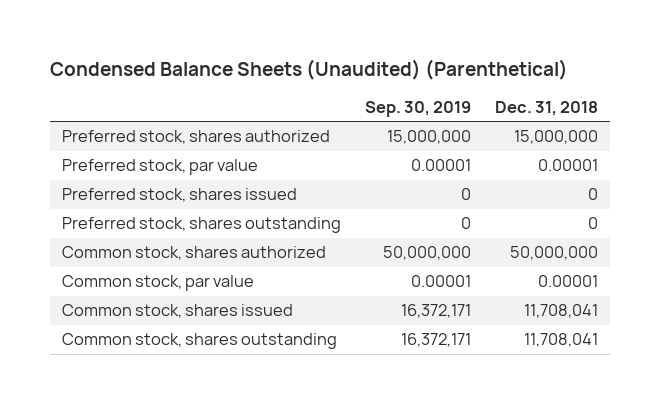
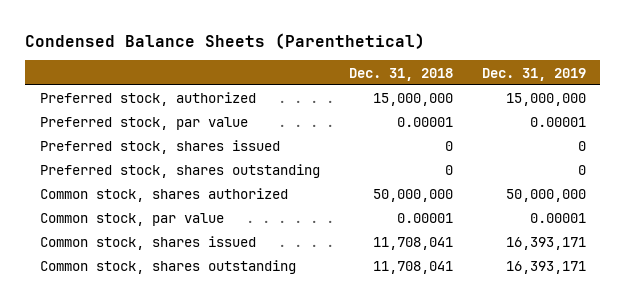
[49,58,568,80] Condensed Balance Sheets (Unaudited) (Parenthetical) -> [25,32,426,49] Condensed Balance Sheets (Parenthetical)
[365,100,472,117] Sep. 30, 2019 -> none
none -> [481,67,586,81] Dec. 31, 2019
[61,130,330,145] Preferred stock, shares authorized -> [39,92,256,107] Preferred stock, authorized

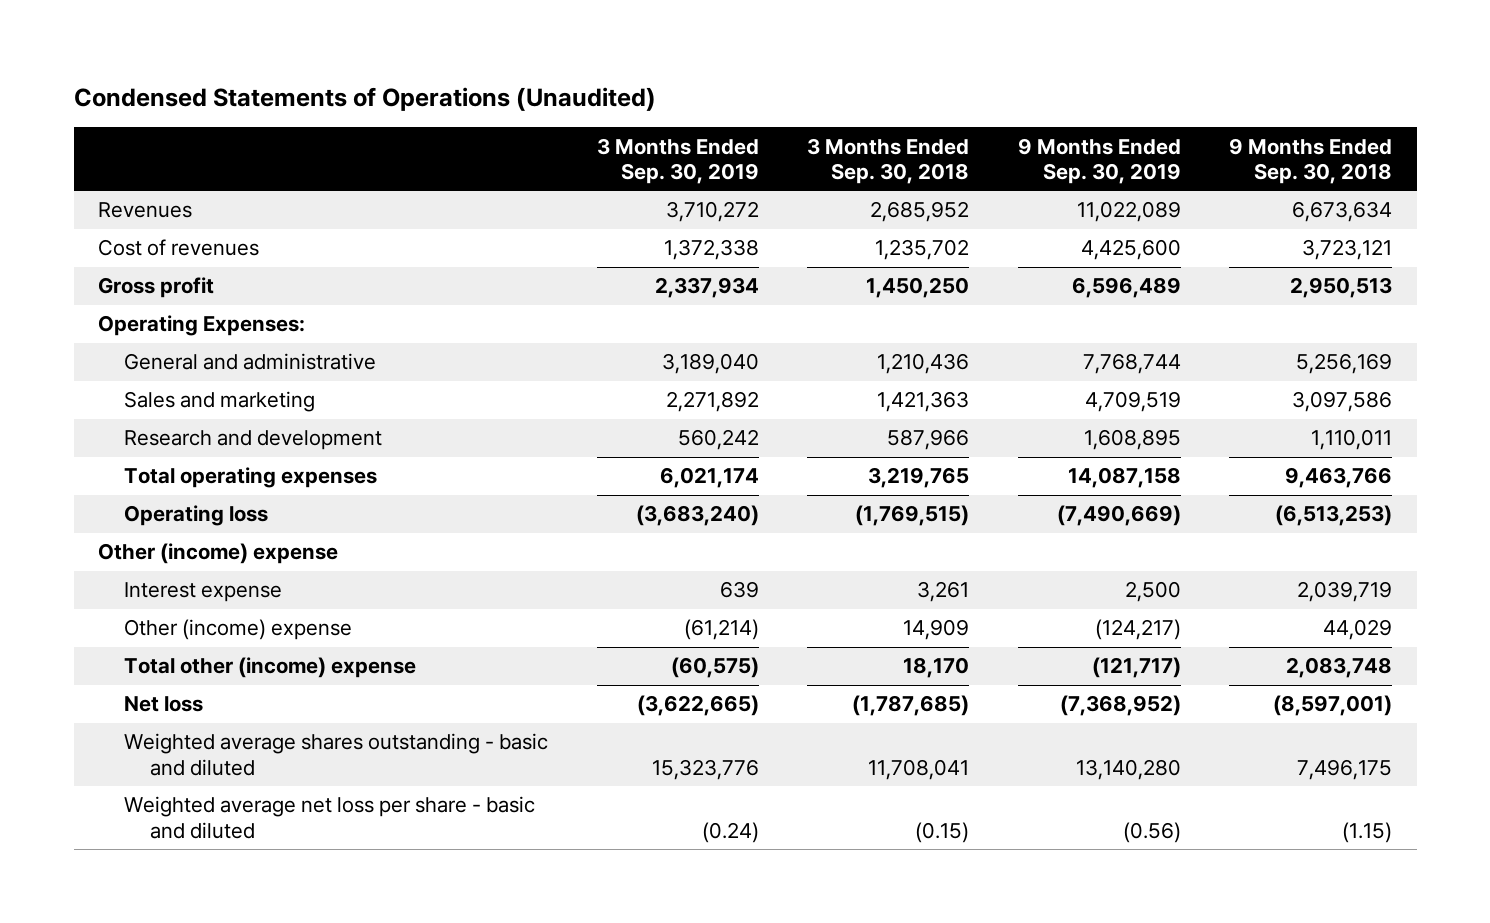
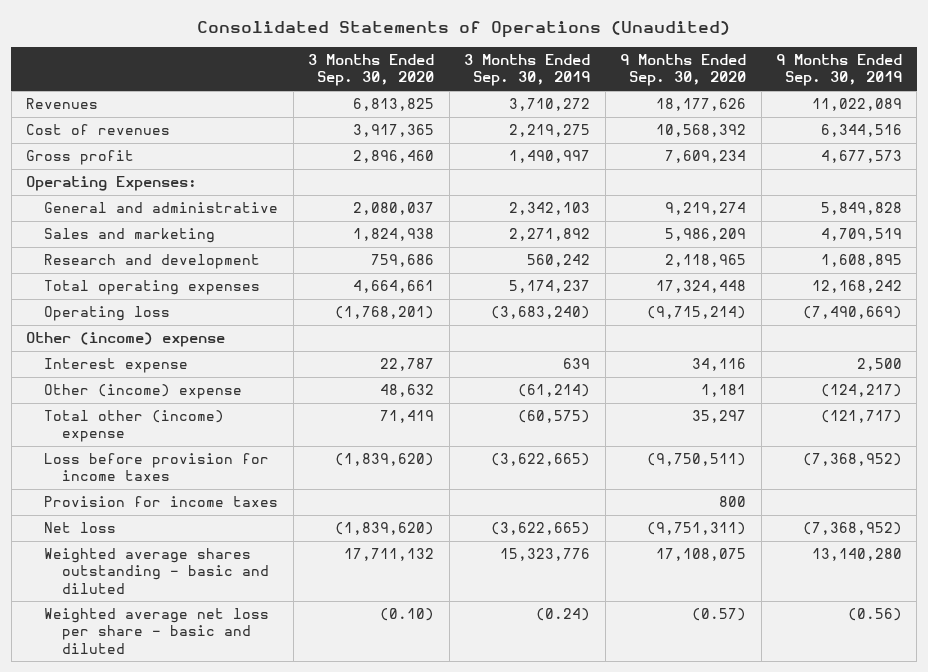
[73,87,656,112] Condensed Statements of Operations (Unaudited) -> [197,20,731,38] Consolidated Statements of Operations (Unaudited)
[807,137,970,184] 3 Months Ended Sep. 30, 2018 -> none
[1229,137,1393,184] 9 Months Ended Sep. 30, 2018 -> none
none -> [308,54,435,87] 3 Months Ended Sep. 30, 2020
none -> [620,54,747,87] 9 Months Ended Sep. 30, 2020
[663,239,759,261] 1,372,338 -> [509,124,591,138] 2,219,275
[1080,239,1181,261] 4,425,600 -> [820,124,902,138] 6,344,516
[654,277,759,299] 2,337,934 -> [509,150,591,164] 1,490,997
[1071,277,1181,299] 6,596,489 -> [820,150,902,164] 4,677,573
[661,353,759,375] 3,189,040 -> [509,202,591,216] 2,342,103
[1082,353,1181,375] 7,768,744 -> [820,202,902,216] 5,849,828
[659,467,759,489] 6,021,174 -> [509,280,591,294] 5,174,237
[1067,467,1181,489] 14,087,158 -> [811,280,902,294] 12,168,242
none -> [44,453,270,482] Loss before provision for income taxes
none -> [44,496,279,508] Provision for income taxes

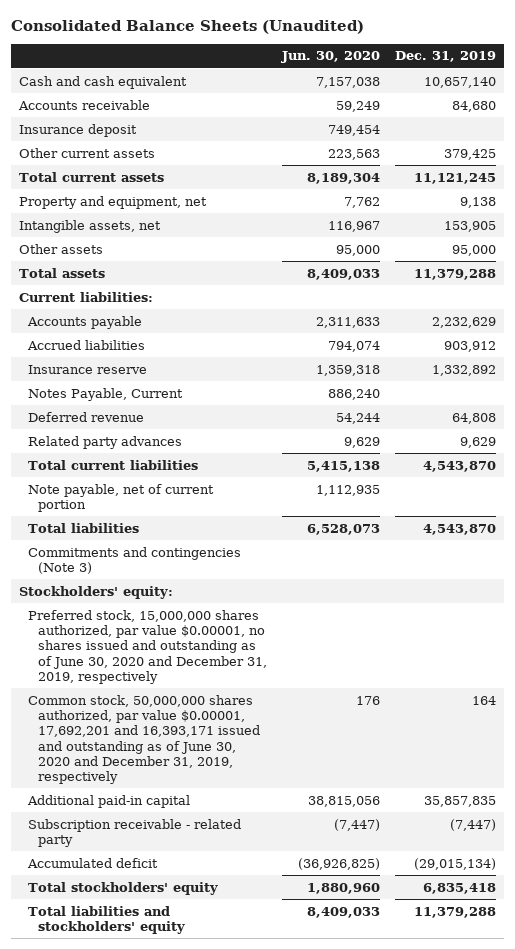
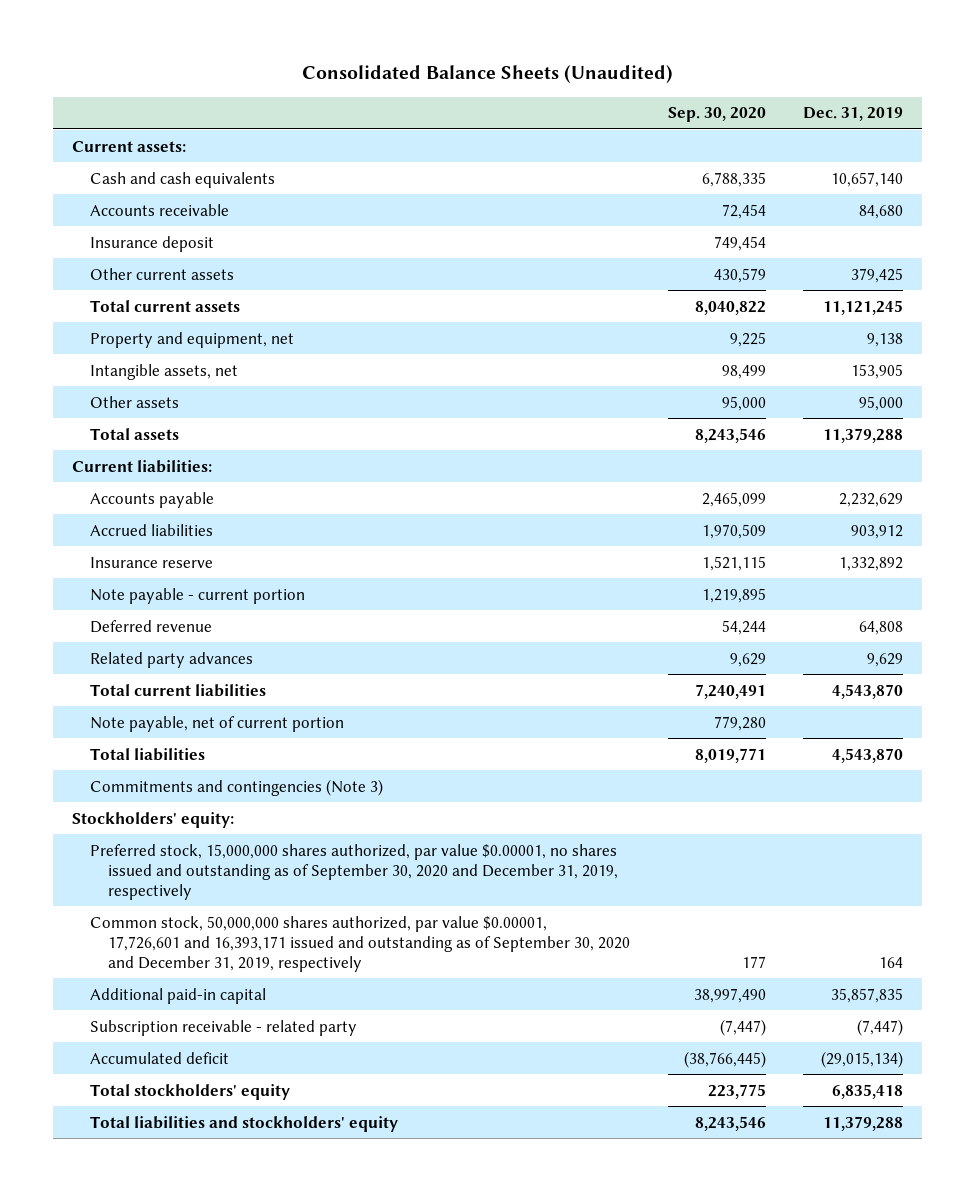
[281,51,381,64] Jun. 30, 2020 -> none
none -> [667,107,766,123] Sep. 30, 2020
none -> [71,140,186,152] Current assets:
[18,75,187,89] Cash and cash equivalent -> [89,171,275,188] Cash and cash equivalents
[28,387,184,401] Notes Payable, Current -> [89,587,305,604] Note payable - current portion
[28,609,267,684] Preferred stock, 15,000,000 shares authorized, par value $0.00001, no shares issued and outstanding as of June 30, 2020 and December 31, 2019, respectively -> [89,843,618,901] Preferred stock, 15,000,000 shares authorized, par value $0.00001, no shares issued and outstanding as of September 30, 2020 and December 31, 2019, respectively
[28,694,260,785] Common stock, 50,000,000 shares authorized, par value $0.00001, 17,692,201 and 16,393,171 issued and outstanding as of June 30, 2020 and December 31, 2019, respectively -> [89,915,630,973] Common stock, 50,000,000 shares authorized, par value $0.00001, 17,726,601 and 16,393,171 issued and outstanding as of September 30, 2020 and December 31, 2019, respectively

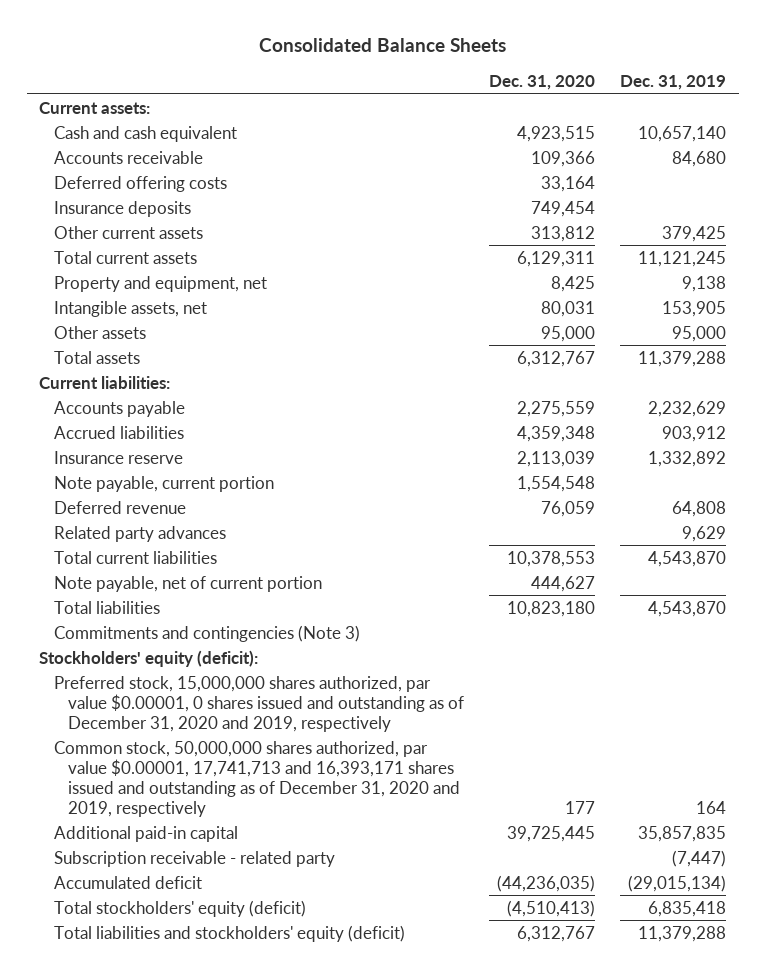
[301,65,673,84] Consolidated Balance Sheets (Unaudited) -> [258,38,506,53] Consolidated Balance Sheets
[667,107,766,123] Sep. 30, 2020 -> none
none -> [488,75,595,91] Dec. 31, 2020
[89,171,275,188] Cash and cash equivalents -> [53,125,237,142] Cash and cash equivalent
none -> [53,175,227,192] Deferred offering costs
[89,235,214,252] Insurance deposit -> [53,200,191,217] Insurance deposits
[89,587,305,604] Note payable - current portion -> [53,475,274,492] Note payable, current portion
[71,811,234,828] Stockholders' equity: -> [39,649,259,667] Stockholders' equity (deficit):
[89,843,618,901] Preferred stock, 15,000,000 shares authorized, par value $0.00001, no shares issued and outstanding as of September 30, 2020 and December 31, 2019, respectively -> [53,675,464,732] Preferred stock, 15,000,000 shares authorized, par value $0.00001, 0 shares issued and outstanding as of December 31, 2020 and 2019, respectively
[89,915,630,973] Common stock, 50,000,000 shares authorized, par value $0.00001, 17,726,601 and 16,393,171 issued and outstanding as of September 30, 2020 and December 31, 2019, respectively -> [53,740,460,817] Common stock, 50,000,000 shares authorized, par value $0.00001, 17,741,713 and 16,393,171 shares issued and outstanding as of December 31, 2020 and 2019, respectively
[89,1083,290,1100] Total stockholders' equity -> [53,899,306,917] Total stockholders' equity (deficit)
[89,1115,398,1132] Total liabilities and stockholders' equity -> [53,924,405,942] Total liabilities and stockholders' equity (deficit)

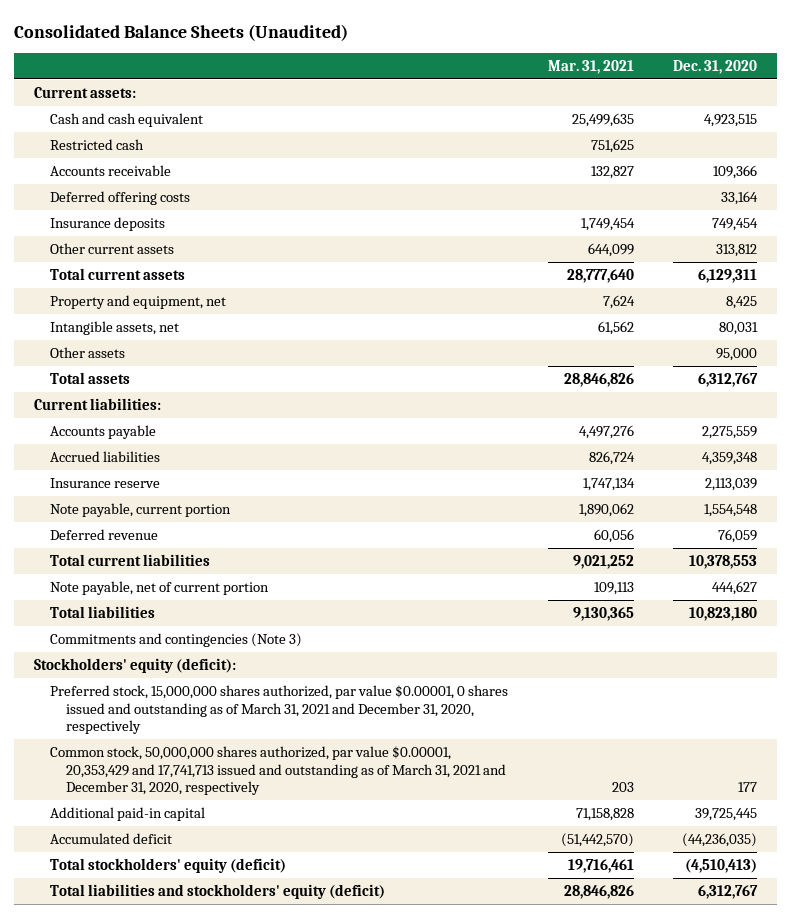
[258,38,506,53] Consolidated Balance Sheets -> [13,23,348,41] Consolidated Balance Sheets (Unaudited)
[619,75,726,91] Dec. 31, 2019 -> none
none -> [547,60,634,75] Mar. 31, 2021
none -> [49,139,144,151] Restricted cash
[53,525,226,542] Related party advances -> none
[53,675,464,732] Preferred stock, 15,000,000 shares authorized, par value $0.00001, 0 shares issued and outstanding as of December 31, 2020 and 2019, respectively -> [49,685,508,735] Preferred stock, 15,000,000 shares authorized, par value $0.00001, 0 shares issued and outstanding as of March 31, 2021 and December 31, 2020, respectively
[53,740,460,817] Common stock, 50,000,000 shares authorized, par value $0.00001, 17,741,713 and 16,393,171 shares issued and outstanding as of December 31, 2020 and 2019, respectively -> [49,746,507,796] Common stock, 50,000,000 shares authorized, par value $0.00001, 20,353,429 and 17,741,713 issued and outstanding as of March 31, 2021 and December 31, 2020, respectively
[53,850,335,867] Subscription receivable - related party -> none

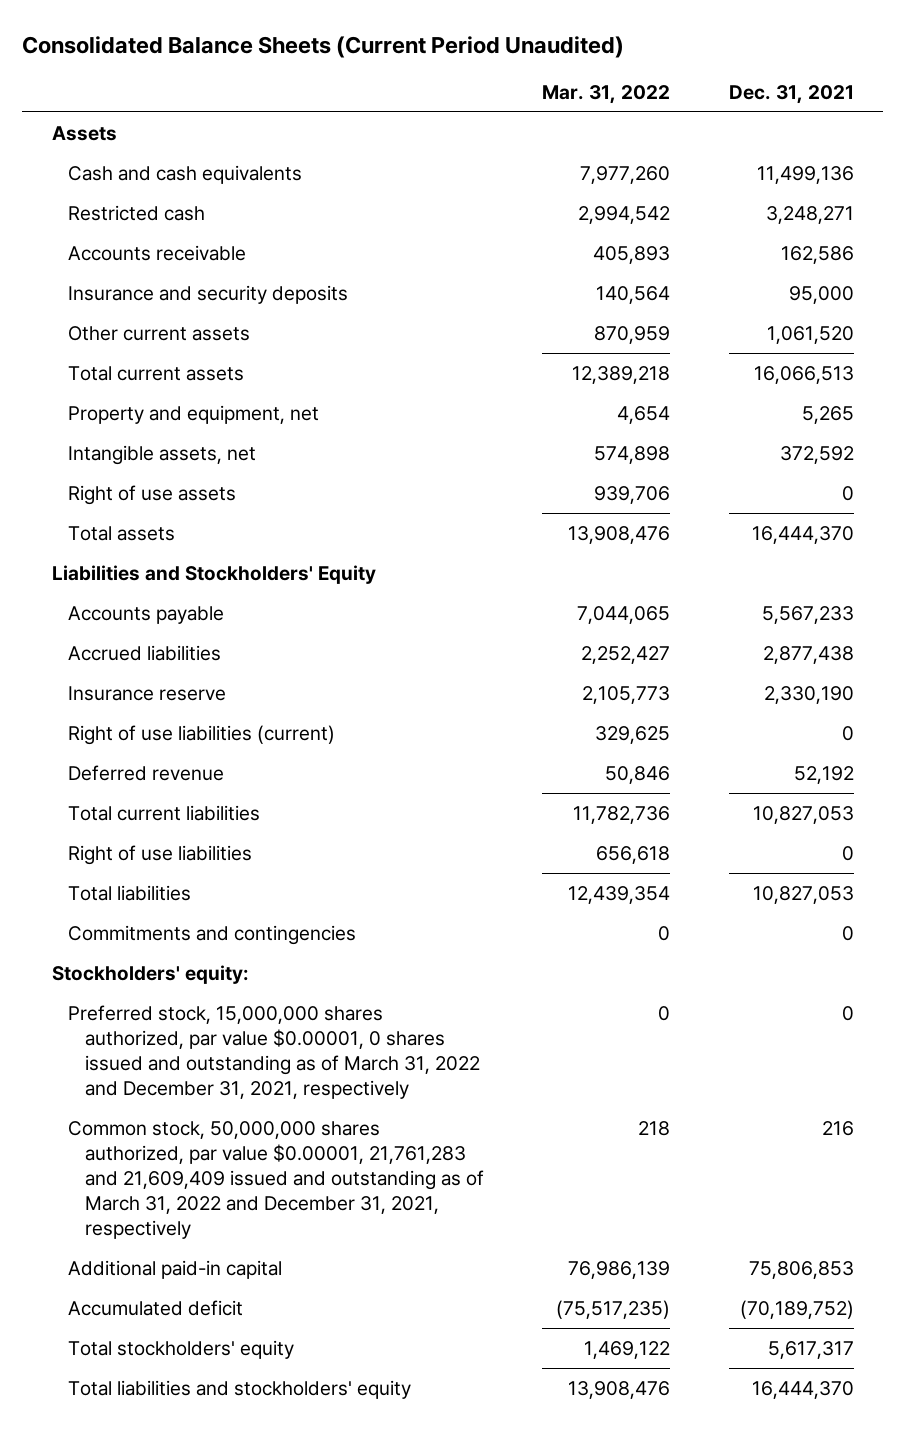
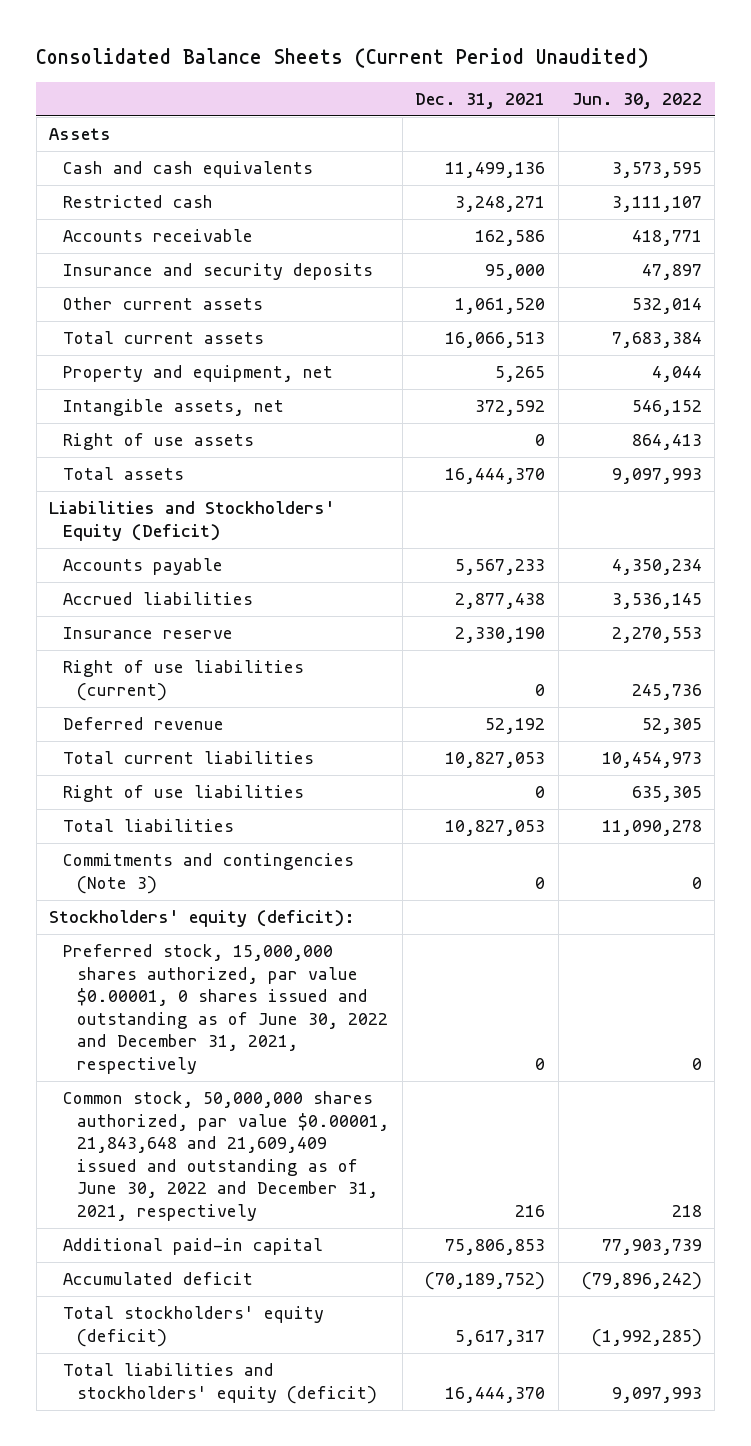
[542,84,671,104] Mar. 31, 2022 -> none
none -> [571,93,702,110] Jun. 30, 2022
[51,564,376,584] Liabilities and Stockholders' Equity -> [49,501,336,541] Liabilities and Stockholders' Equity (Deficit)
[68,924,357,945] Commitments and contingencies -> [63,853,355,894] Commitments and contingencies (Note 3)
[51,964,249,984] Stockholders' equity: -> [49,910,356,928] Stockholders' equity (deficit):
[68,1004,481,1100] Preferred stock, 15,000,000 shares authorized, par value $0.00001, 0 shares issued and outstanding as of March 31, 2022 and December 31, 2021, respectively -> [63,944,388,1074] Preferred stock, 15,000,000 shares authorized, par value $0.00001, 0 shares issued and outstanding as of June 30, 2022 and December 31, 2021, respectively
[68,1120,485,1240] Common stock, 50,000,000 shares authorized, par value $0.00001, 21,761,283 and 21,609,409 issued and outstanding as of March 31, 2022 and December 31, 2021, respectively -> [63,1091,389,1221] Common stock, 50,000,000 shares authorized, par value $0.00001, 21,843,648 and 21,609,409 issued and outstanding as of June 30, 2022 and December 31, 2021, respectively
[68,1339,295,1359] Total stockholders' equity -> [63,1306,325,1347] Total stockholders' equity (deficit)
[68,1379,412,1399] Total liabilities and stockholders' equity -> [63,1363,377,1404] Total liabilities and stockholders' equity (deficit)

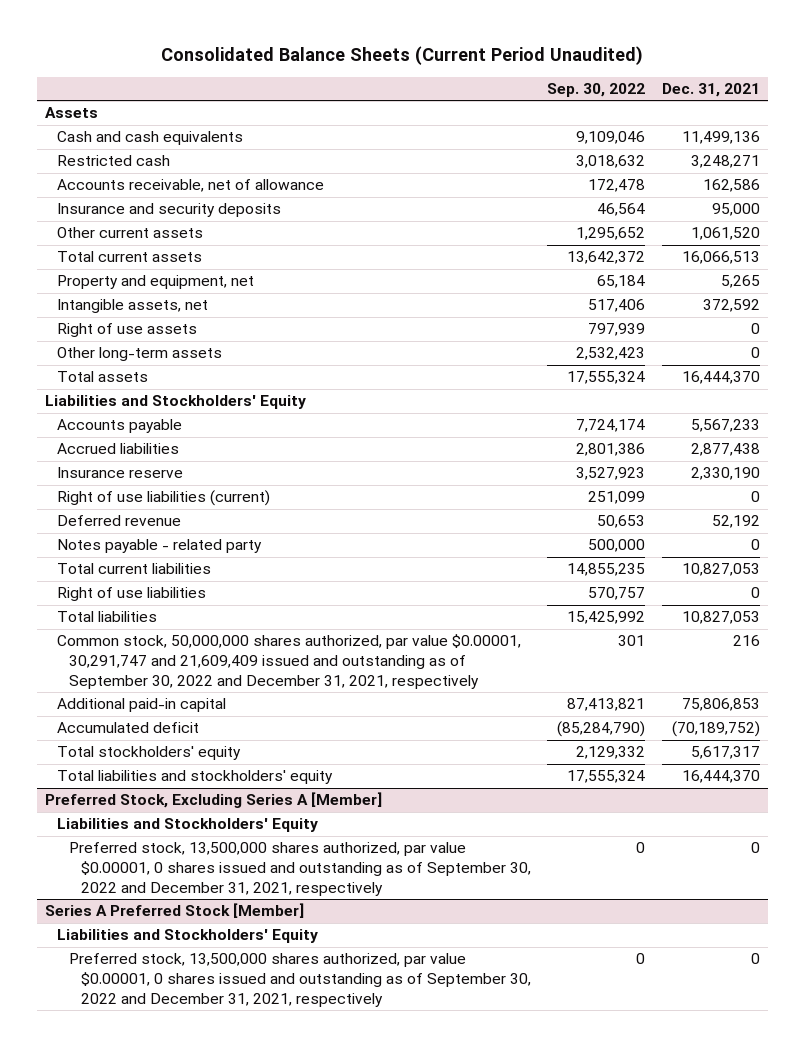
[571,93,702,110] Jun. 30, 2022 -> none
none -> [547,82,646,97] Sep. 30, 2022
[63,229,254,243] Accounts receivable -> [56,179,324,193] Accounts receivable, net of allowance
none -> [56,347,222,362] Other long-term assets
[49,501,336,541] Liabilities and Stockholders' Equity (Deficit) -> [44,395,306,410] Liabilities and Stockholders' Equity
none -> [56,539,262,554] Notes payable - related party
[63,853,355,894] Commitments and contingencies (Note 3) -> none
[49,910,356,928] Stockholders' equity (deficit): -> none
[63,944,388,1074] Preferred stock, 15,000,000 shares authorized, par value $0.00001, 0 shares issued and outstanding as of June 30, 2022 and December 31, 2021, respectively -> none
[63,1091,389,1221] Common stock, 50,000,000 shares authorized, par value $0.00001, 21,843,648 and 21,609,409 issued and outstanding as of June 30, 2022 and December 31, 2021, respectively -> [56,634,521,689] Common stock, 50,000,000 shares authorized, par value $0.00001, 30,291,747 and 21,609,409 issued and outstanding as of September 30, 2022 and December 31, 2021, respectively
[63,1306,325,1347] Total stockholders' equity (deficit) -> [56,746,241,761] Total stockholders' equity
[63,1363,377,1404] Total liabilities and stockholders' equity (deficit) -> [56,770,333,785] Total liabilities and stockholders' equity
none -> [44,792,382,809] Preferred Stock, Excluding Series A [Member]
none -> [56,818,318,833] Liabilities and Stockholders' Equity
none -> [69,842,532,896] Preferred stock, 13,500,000 shares authorized, par value $0.00001, 0 shares issued and outstanding as of September 30, 2022 and December 31, 2021, respectively
none -> [44,903,304,919] Series A Preferred Stock [Member]
none -> [56,929,318,944] Liabilities and Stockholders' Equity
none -> [69,953,532,1007] Preferred stock, 13,500,000 shares authorized, par value $0.00001, 0 shares issued and outstanding as of September 30, 2022 and December 31, 2021, respectively

